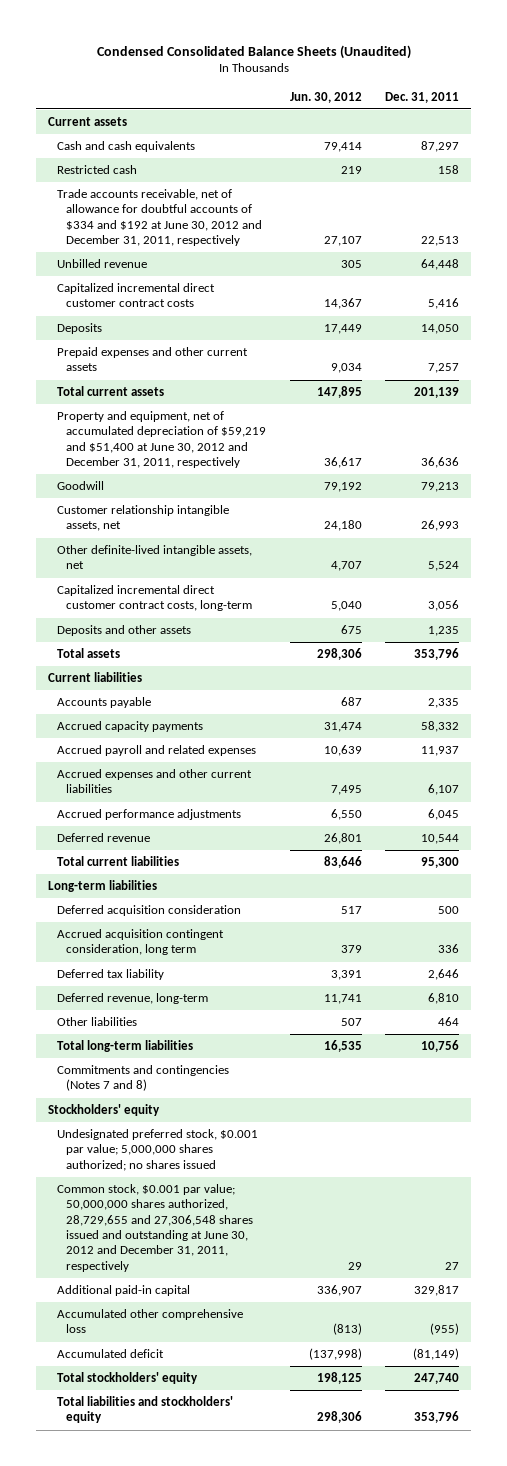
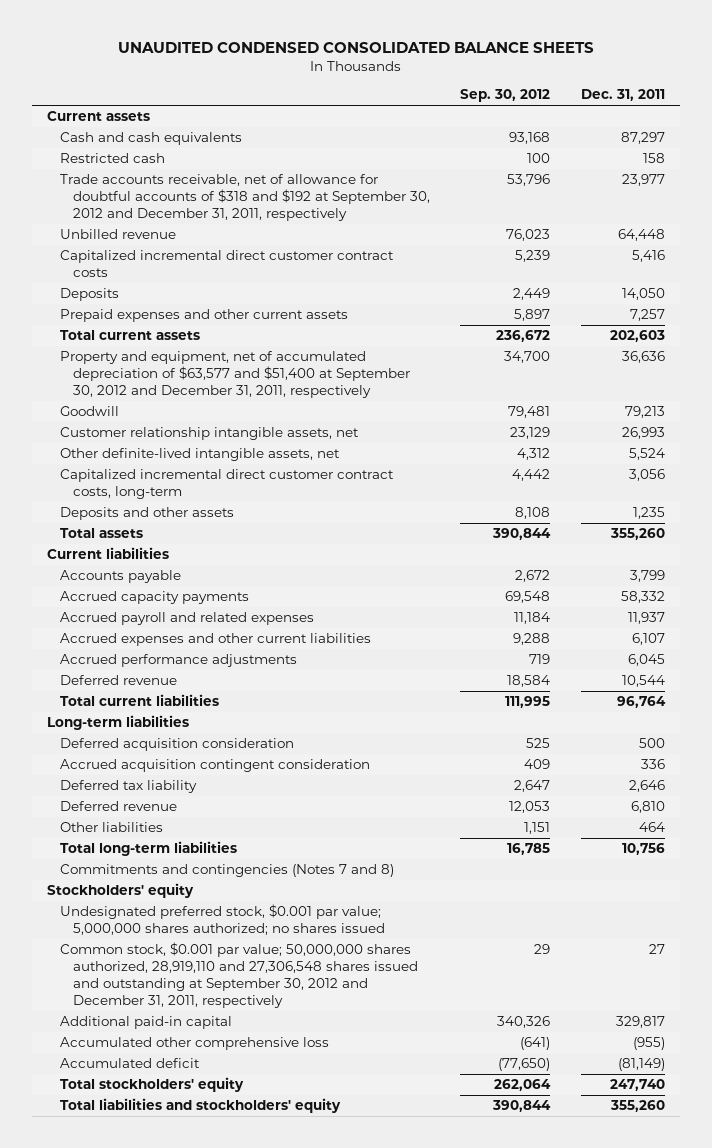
[96,44,411,59] Condensed Consolidated Balance Sheets (Unaudited) -> [117,41,594,53] UNAUDITED CONDENSED CONSOLIDATED BALANCE SHEETS
[289,91,362,103] Jun. 30, 2012 -> none
none -> [460,89,551,103] Sep. 30, 2012
[57,189,263,246] Trade accounts receivable, net of allowance for doubtful accounts of $334 and $192 at June 30, 2012 and December 31, 2011, respectively -> [60,174,431,222] Trade accounts receivable, net of allowance for doubtful accounts of $318 and $192 at September 30, 2012 and December 31, 2011, respectively
[421,235,460,246] 22,513 -> [621,174,665,187] 23,977
[414,387,460,399] 201,139 -> [609,330,665,343] 202,603
[57,411,267,468] Property and equipment, net of accumulated depreciation of $59,219 and $51,400 at June 30, 2012 and December 31, 2011, respectively -> [60,351,411,399] Property and equipment, net of accumulated depreciation of $63,577 and $51,400 at September 30, 2012 and December 31, 2011, respectively
[414,648,460,661] 353,796 -> [609,528,665,541] 355,260
[428,698,460,709] 2,335 -> [629,570,665,583] 3,799
[421,857,460,869] 95,300 -> [616,696,666,709] 96,764
[57,929,225,956] Accrued acquisition contingent consideration, long term -> [60,759,371,773] Accrued acquisition contingent consideration
[57,993,209,1005] Deferred revenue, long-term -> [60,801,178,812] Deferred revenue
[57,1184,254,1272] Common stock, $0.001 par value; 50,000,000 shares authorized, 28,729,655 and 27,306,548 shares issued and outstanding at June 30, 2012 and December 31, 2011, respectively -> [60,942,419,1009] Common stock, $0.001 par value; 50,000,000 shares authorized, 28,919,110 and 27,306,548 shares issued and outstanding at September 30, 2012 and December 31, 2011, respectively
[414,1411,460,1424] 353,796 -> [609,1100,665,1113] 355,260

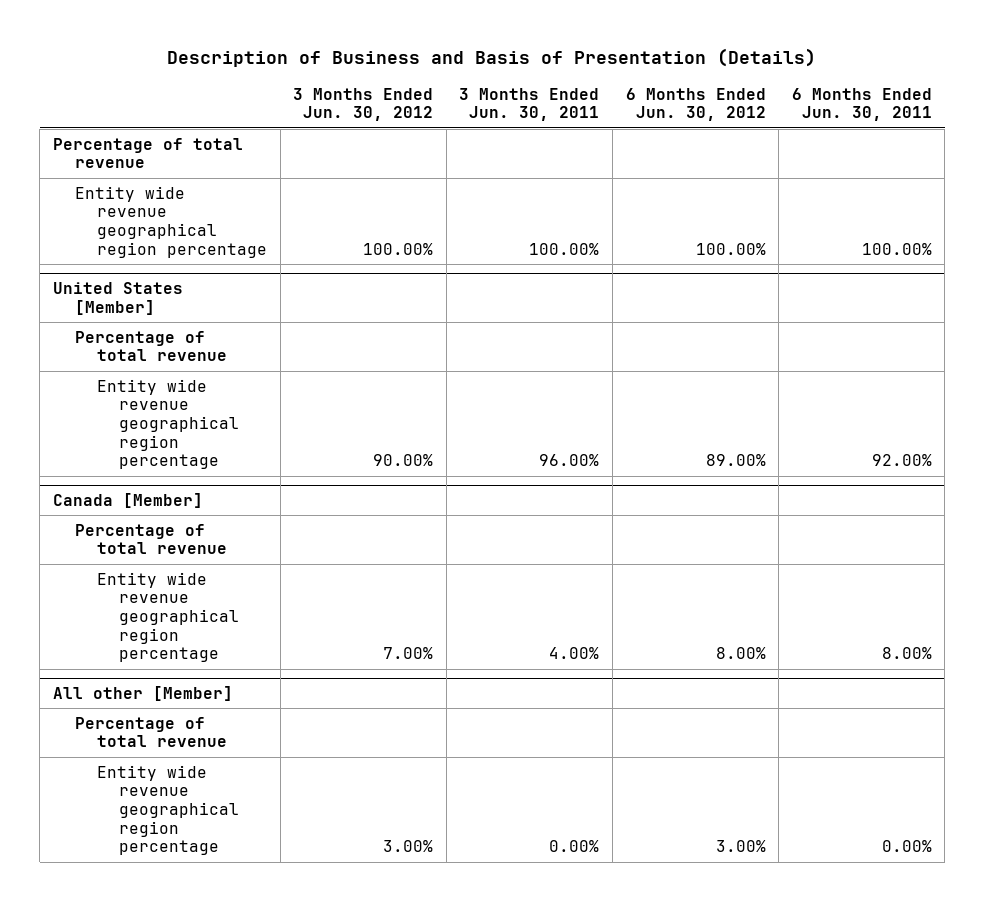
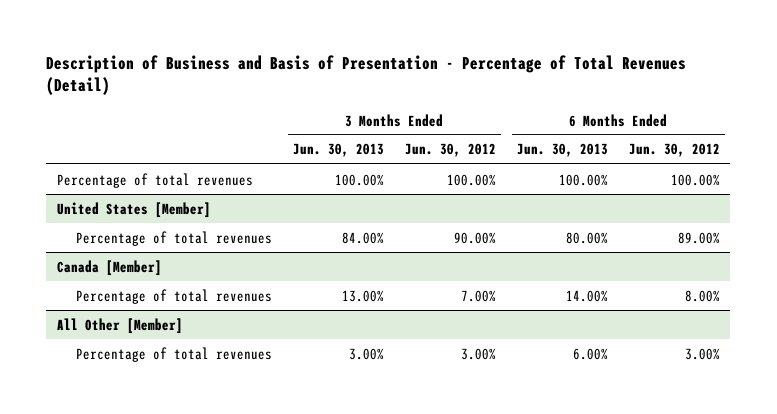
[167,47,817,67] Description of Business and Basis of Presentation (Details) -> [46,54,687,96] Description of Business and Basis of Presentation - Percentage of Total Revenues (Detail)
[459,87,600,122] 3 Months Ended Jun. 30, 2011 -> none
[791,87,932,122] 6 Months Ended Jun. 30, 2011 -> none
none -> [292,143,384,158] Jun. 30, 2013
none -> [516,143,608,158] Jun. 30, 2013
[52,137,243,169] Percentage of total revenue -> none
[74,185,267,258] Entity wide revenue geographical region percentage -> [56,172,253,188] Percentage of total revenues
[74,330,227,362] Percentage of total revenue -> none
[96,378,239,470] Entity wide revenue geographical region percentage -> [75,230,272,246] Percentage of total revenues
[74,523,227,555] Percentage of total revenue -> none
[74,716,227,748] Percentage of total revenue -> none
[96,571,239,663] Entity wide revenue geographical region percentage -> [75,288,272,304] Percentage of total revenues
[52,685,233,701] All other [Member] -> [56,317,183,334] All Other [Member]
[96,764,239,856] Entity wide revenue geographical region percentage -> [75,346,272,362] Percentage of total revenues

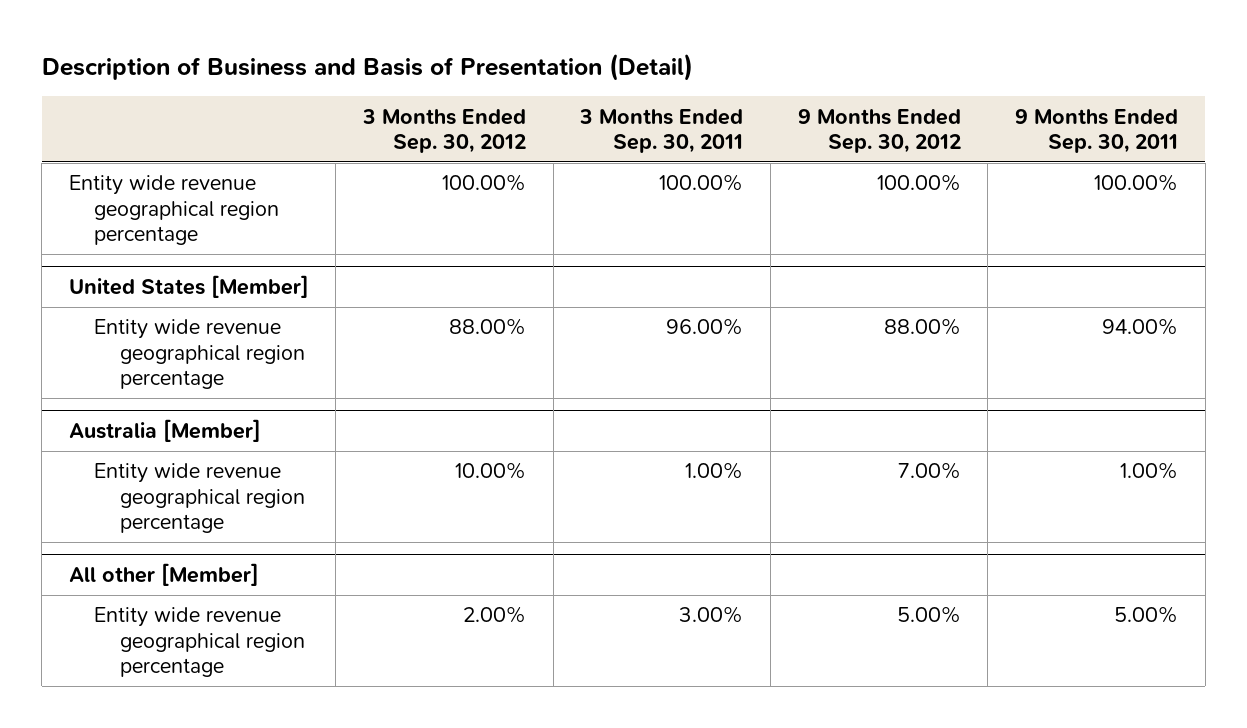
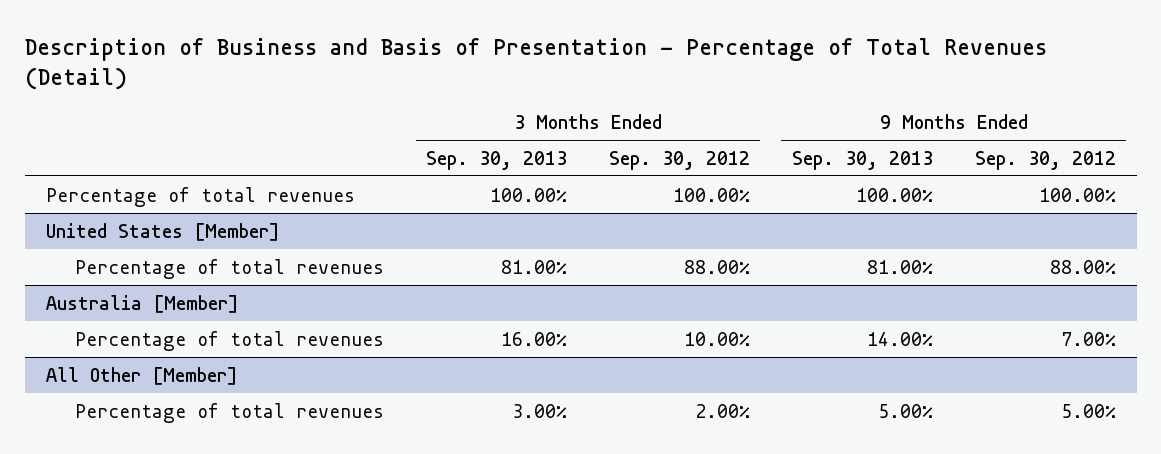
[41,52,693,81] Description of Business and Basis of Presentation (Detail) -> [24,37,1047,91] Description of Business and Basis of Presentation - Percentage of Total Revenues (Detail)
[579,108,744,153] 3 Months Ended Sep. 30, 2011 -> none
[1015,108,1179,153] 9 Months Ended Sep. 30, 2011 -> none
none -> [426,150,568,170] Sep. 30, 2013
none -> [791,150,933,170] Sep. 30, 2013
[68,175,280,245] Entity wide revenue geographical region percentage -> [45,186,355,207] Percentage of total revenues
[94,319,305,389] Entity wide revenue geographical region percentage -> [75,258,385,279] Percentage of total revenues
[94,463,305,533] Entity wide revenue geographical region percentage -> [75,330,385,351] Percentage of total revenues
[68,562,259,586] All other [Member] -> [45,366,238,385] All Other [Member]
[94,607,305,677] Entity wide revenue geographical region percentage -> [75,402,385,423] Percentage of total revenues

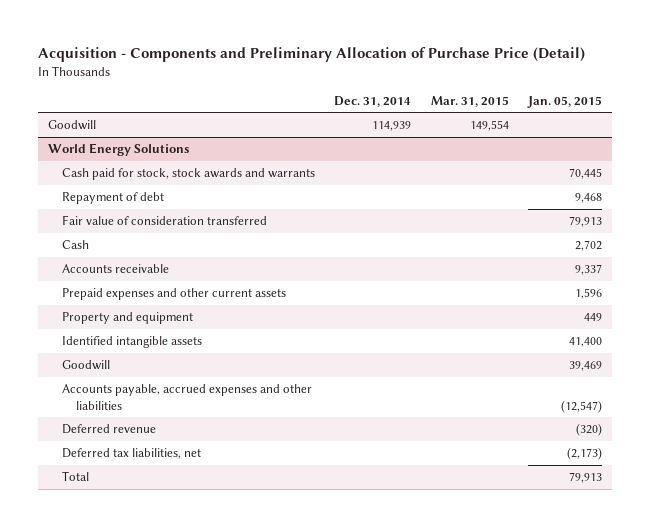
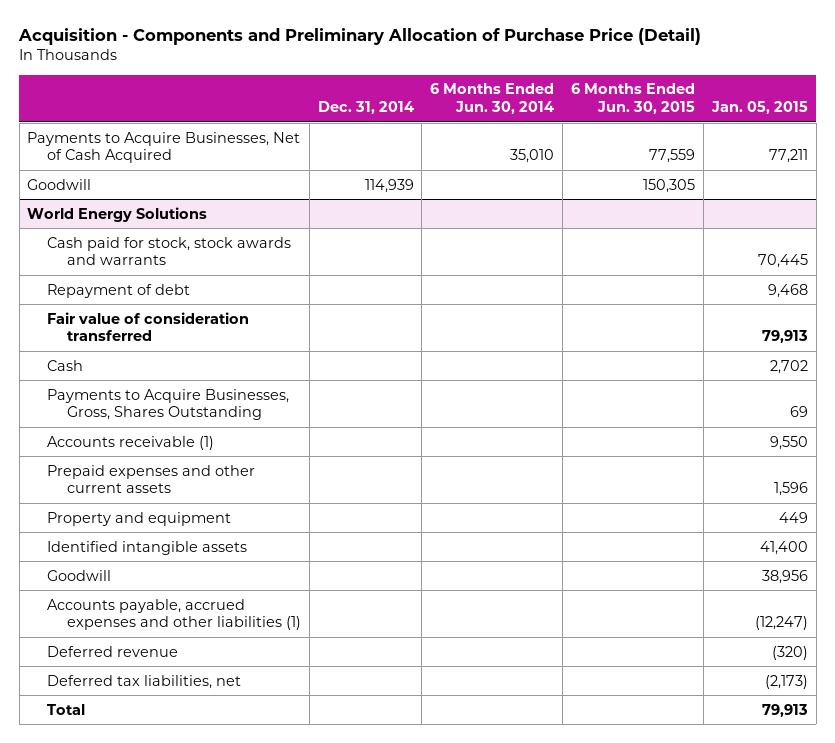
[430,95,509,107] Mar. 31, 2015 -> none
none -> [430,83,555,115] 6 Months Ended Jun. 30, 2014
none -> [571,83,696,115] 6 Months Ended Jun. 30, 2015
none -> [27,131,301,164] Payments to Acquire Businesses, Net of Cash Acquired
none -> [47,388,290,421] Payments to Acquire Businesses, Gross, Shares Outstanding
[61,264,169,274] Accounts receivable -> [47,435,215,450] Accounts receivable (1)
[575,264,603,276] 9,337 -> [770,435,809,450] 9,550
[569,361,603,372] 39,469 -> [762,569,809,584] 38,956
[61,384,312,410] Accounts payable, accrued expenses and other liabilities -> [47,598,301,631] Accounts payable, accrued expenses and other liabilities (1)
[561,399,603,413] (12,547) -> [755,616,809,631] (12,247)

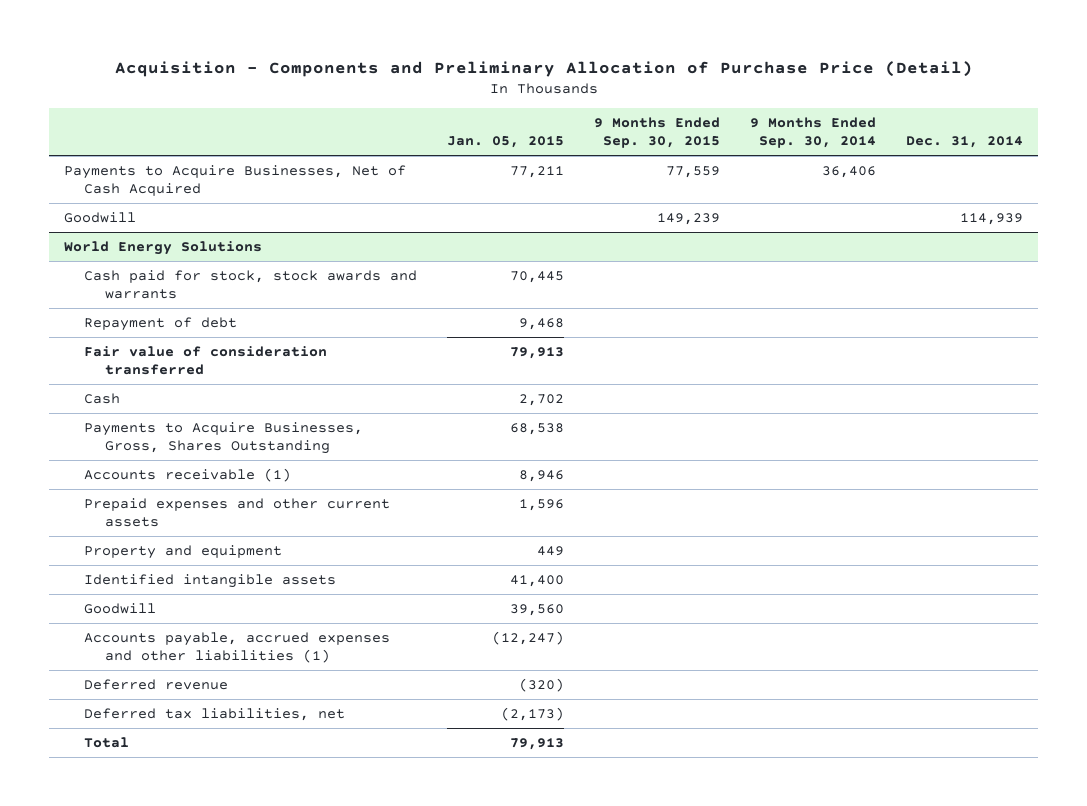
[430,83,555,115] 6 Months Ended Jun. 30, 2014 -> none
[571,83,696,115] 6 Months Ended Jun. 30, 2015 -> none
none -> [594,117,721,148] 9 Months Ended Sep. 30, 2015
none -> [750,117,877,148] 9 Months Ended Sep. 30, 2014
[790,406,809,418] 69 -> [510,423,565,436] 68,538
[770,435,809,450] 9,550 -> [519,470,565,483] 8,946
[762,569,809,584] 38,956 -> [510,604,565,617] 39,560

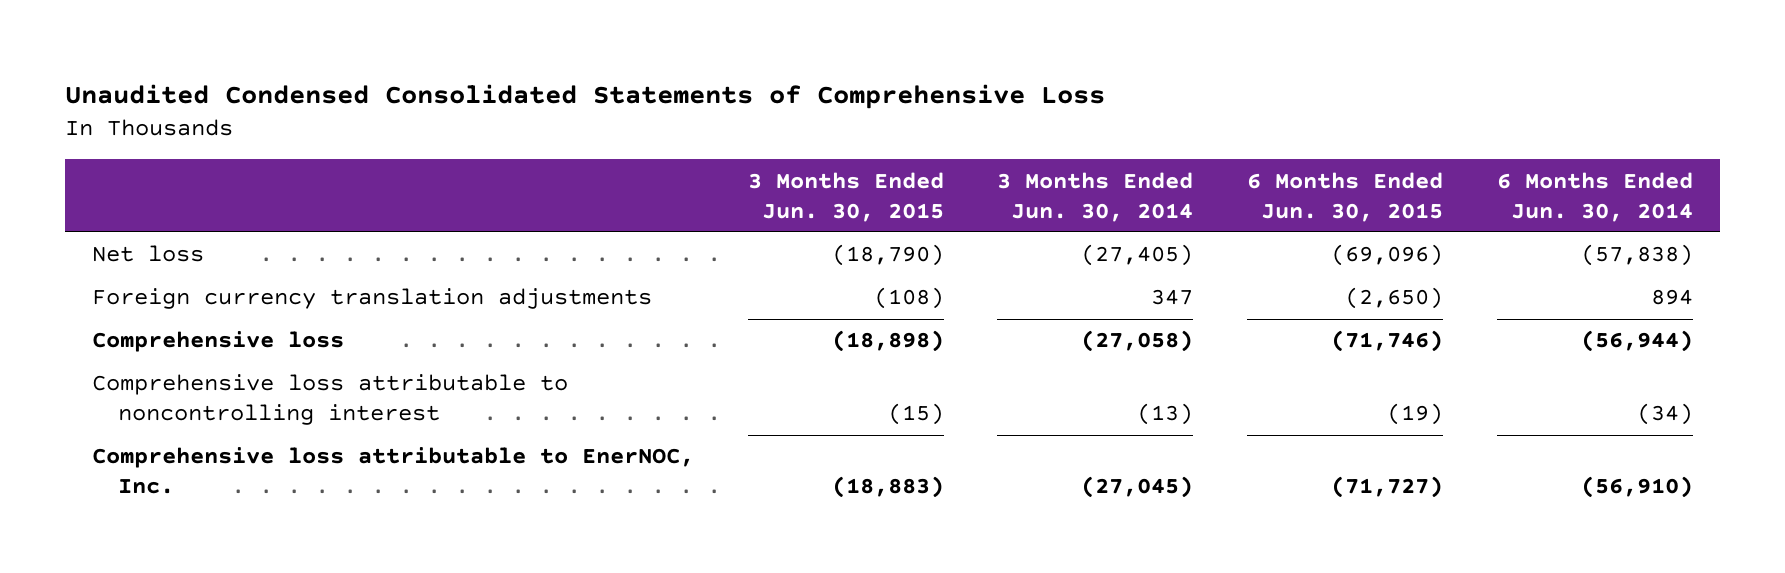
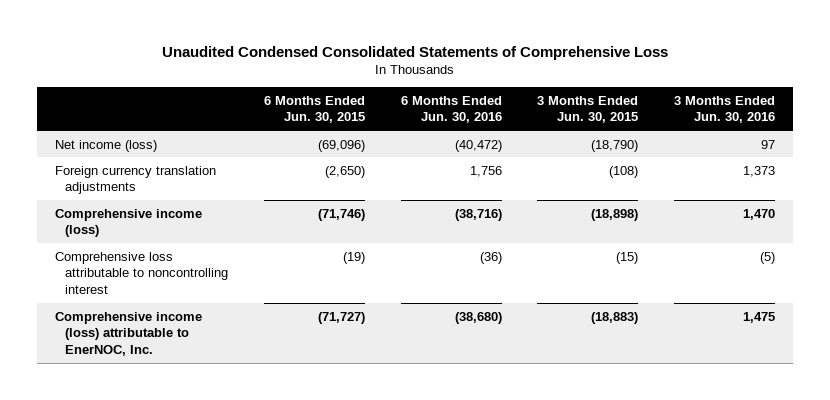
[997,171,1194,222] 3 Months Ended Jun. 30, 2014 -> none
[1496,171,1693,222] 6 Months Ended Jun. 30, 2014 -> none
none -> [400,95,502,124] 6 Months Ended Jun. 30, 2016
none -> [673,95,775,124] 3 Months Ended Jun. 30, 2016
[92,245,205,263] Net loss -> [54,139,157,152] Net income (loss)
[92,331,345,353] Comprehensive loss -> [54,208,202,238] Comprehensive income (loss)
[92,447,695,495] Comprehensive loss attributable to EnerNOC, Inc. -> [54,311,202,356] Comprehensive income (loss) attributable to EnerNOC, Inc.

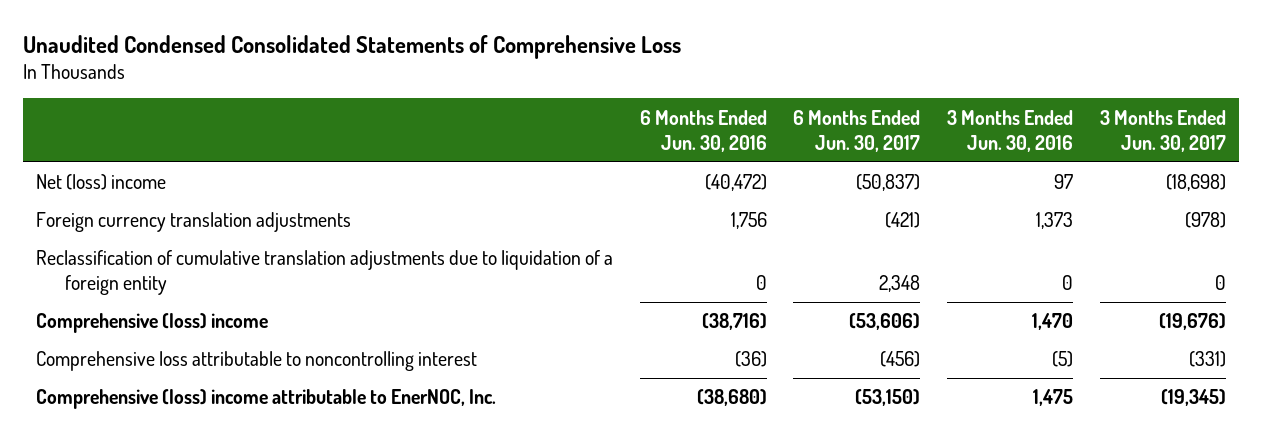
[264,95,366,124] 6 Months Ended Jun. 30, 2015 -> none
[537,95,639,124] 3 Months Ended Jun. 30, 2015 -> none
none -> [793,109,921,152] 6 Months Ended Jun. 30, 2017
none -> [1099,109,1226,152] 3 Months Ended Jun. 30, 2017
[54,139,157,152] Net income (loss) -> [35,174,166,191] Net (loss) income
none -> [35,250,613,296] Reclassification of cumulative translation adjustments due to liquidation of a foreign entity
[54,208,202,238] Comprehensive income (loss) -> [35,313,268,334] Comprehensive (loss) income
[54,311,202,356] Comprehensive income (loss) attributable to EnerNOC, Inc. -> [35,389,496,410] Comprehensive (loss) income attributable to EnerNOC, Inc.

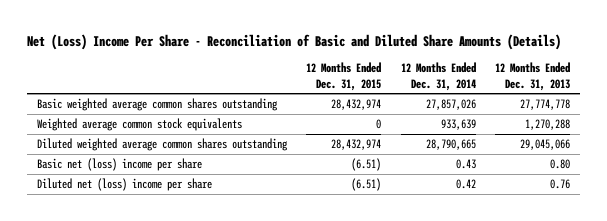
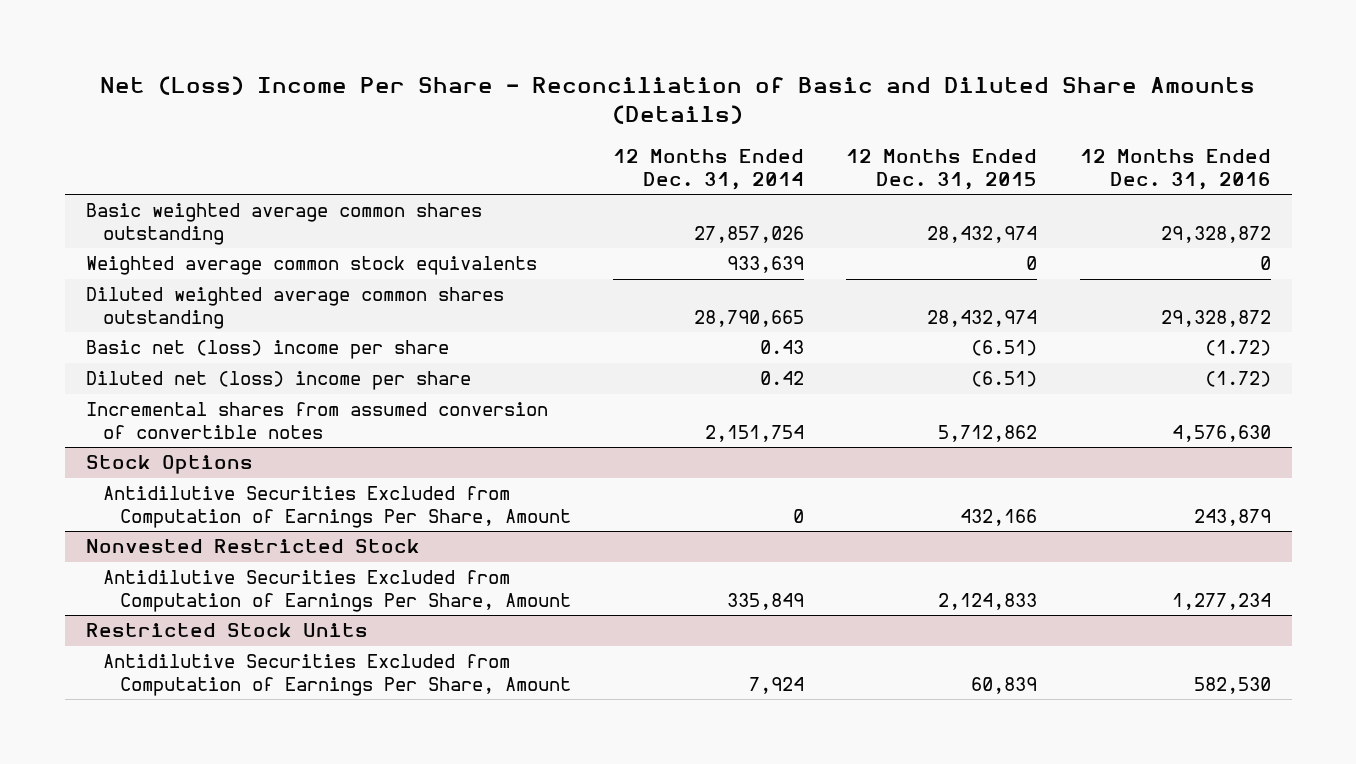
[495,62,571,91] 12 Months Ended Dec. 31, 2013 -> none
none -> [1079,149,1271,190] 12 Months Ended Dec. 31, 2016
none -> [85,402,548,440] Incremental shares from assumed conversion of convertible notes
none -> [85,455,253,475] Stock Options
none -> [102,486,571,529] Antidilutive Securities Excluded from Computation of Earnings Per Share, Amount
none -> [85,539,420,554] Nonvested Restricted Stock
none -> [102,570,571,613] Antidilutive Securities Excluded from Computation of Earnings Per Share, Amount
none -> [85,623,368,638] Restricted Stock Units
none -> [102,654,571,697] Antidilutive Securities Excluded from Computation of Earnings Per Share, Amount

